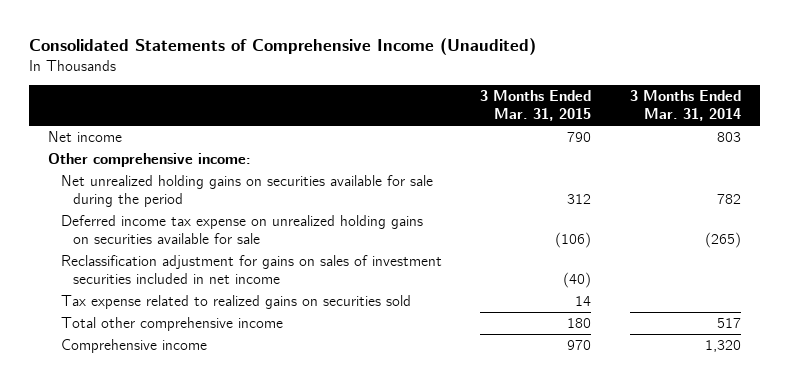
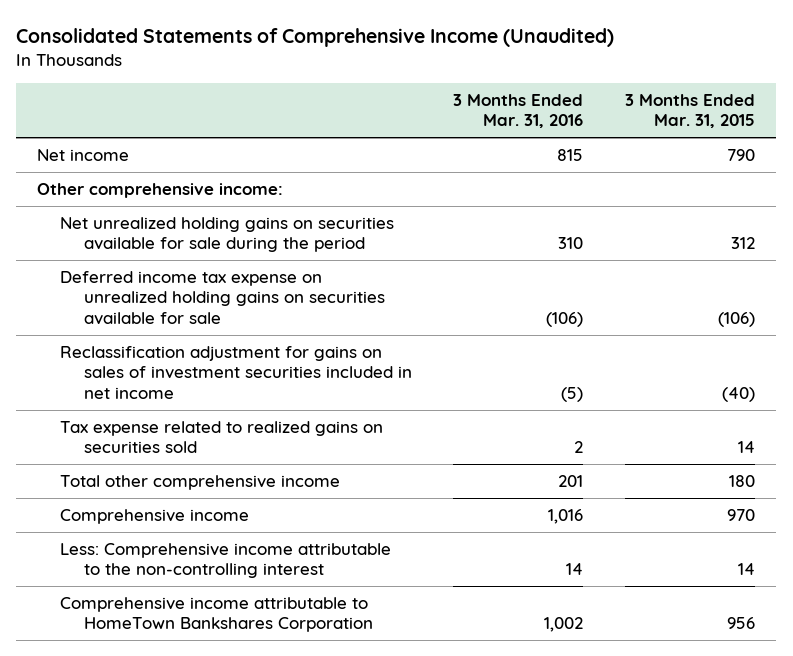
[629,90,741,122] 3 Months Ended Mar. 31, 2014 -> none
none -> [453,93,584,129] 3 Months Ended Mar. 31, 2016
none -> [60,542,392,579] Less: Comprehensive income attributable to the non-controlling interest
none -> [60,596,373,633] Comprehensive income attributable to HomeTown Bankshares Corporation

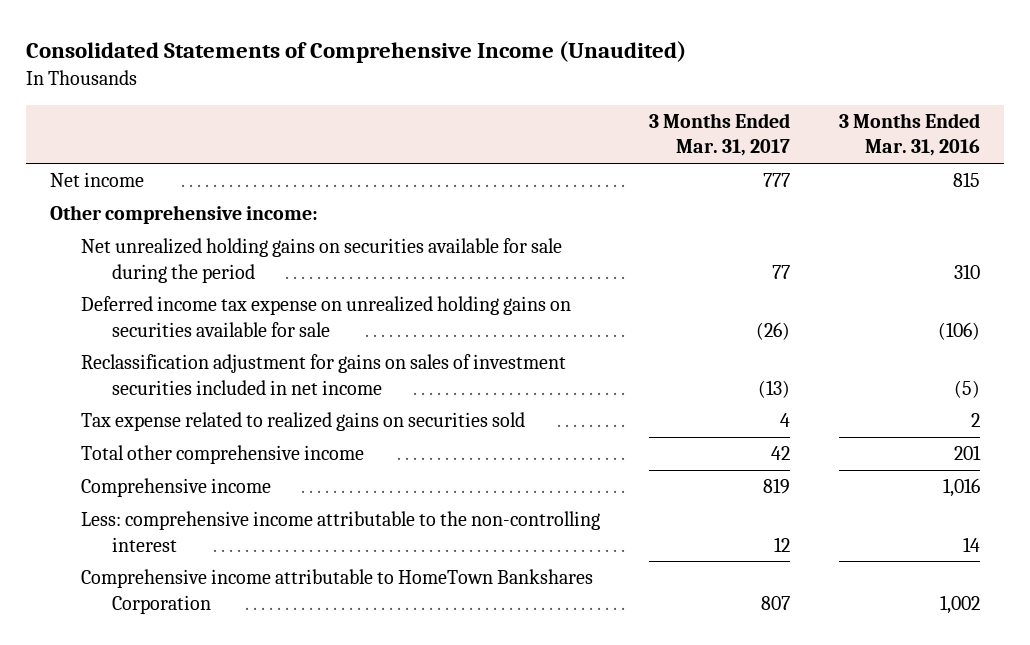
[625,93,756,129] 3 Months Ended Mar. 31, 2015 -> none
none -> [649,113,791,157] 3 Months Ended Mar. 31, 2017
[60,542,392,579] Less: Comprehensive income attributable to the non-controlling interest -> [81,511,601,552] Less: comprehensive income attributable to the non-controlling interest

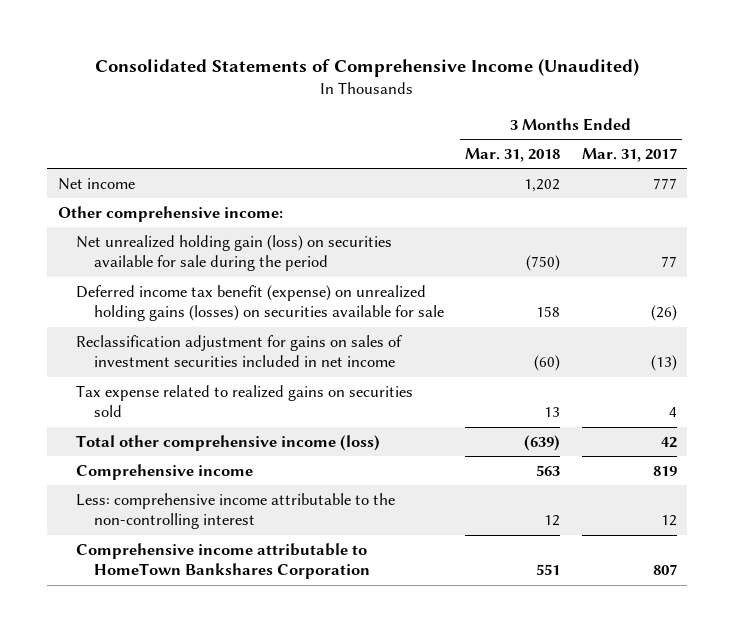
[838,113,980,157] 3 Months Ended Mar. 31, 2016 -> none
none -> [465,148,561,163] Mar. 31, 2018
[81,238,563,283] Net unrealized holding gains on securities available for sale during the period -> [75,234,392,272] Net unrealized holding gain (loss) on securities available for sale during the period
[81,296,572,337] Deferred income tax expense on unrealized holding gains on securities available for sale -> [75,284,444,322] Deferred income tax benefit (expense) on unrealized holding gains (losses) on securities available for sale
[81,445,365,465] Total other comprehensive income -> [75,434,380,451] Total other comprehensive income (loss)

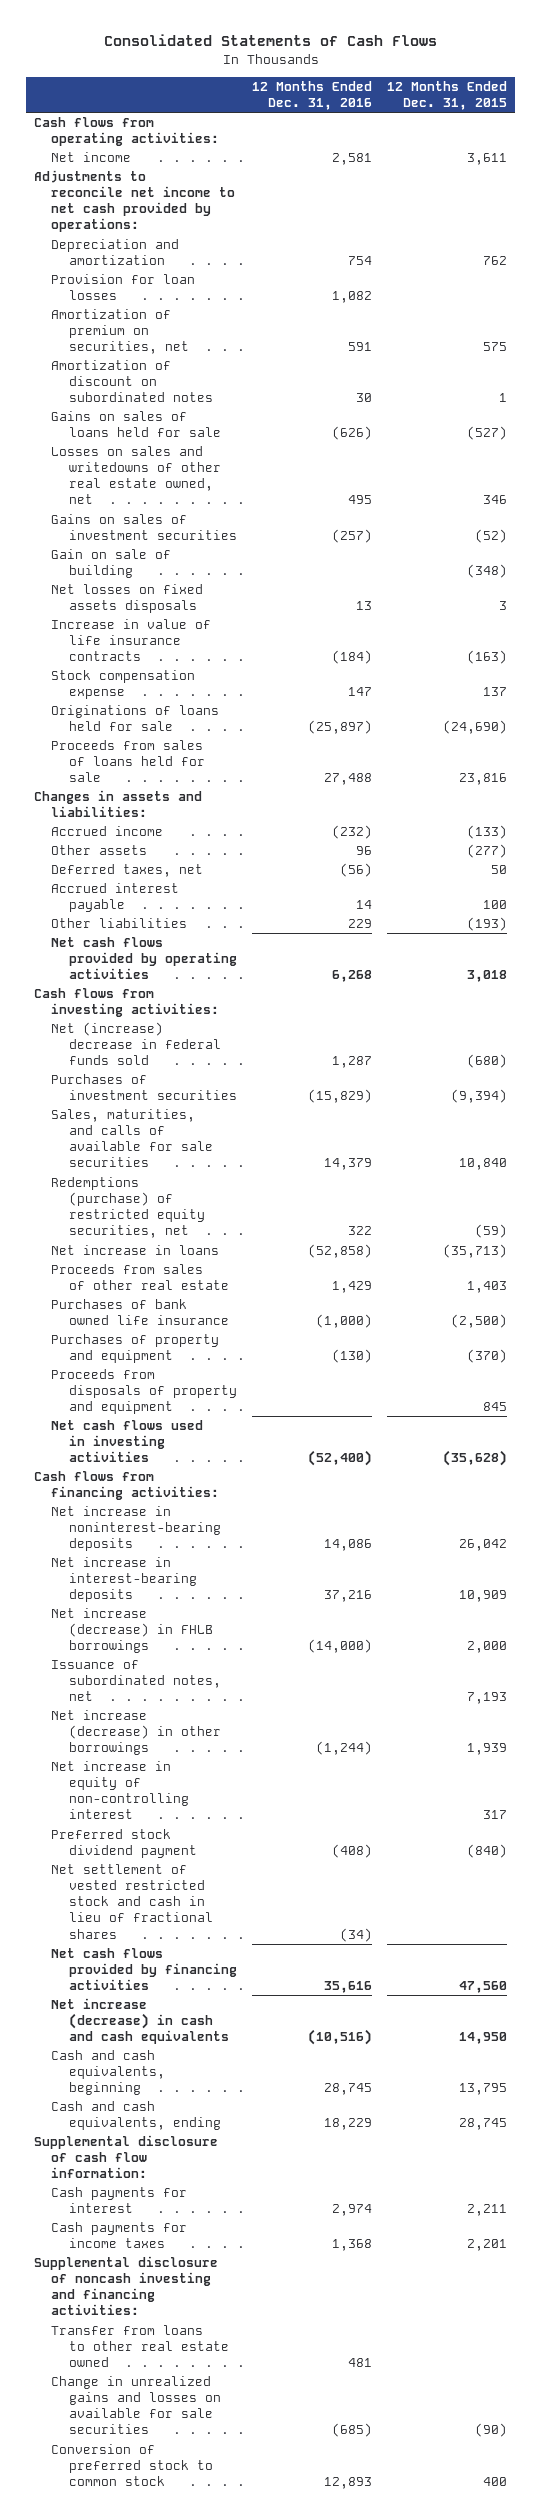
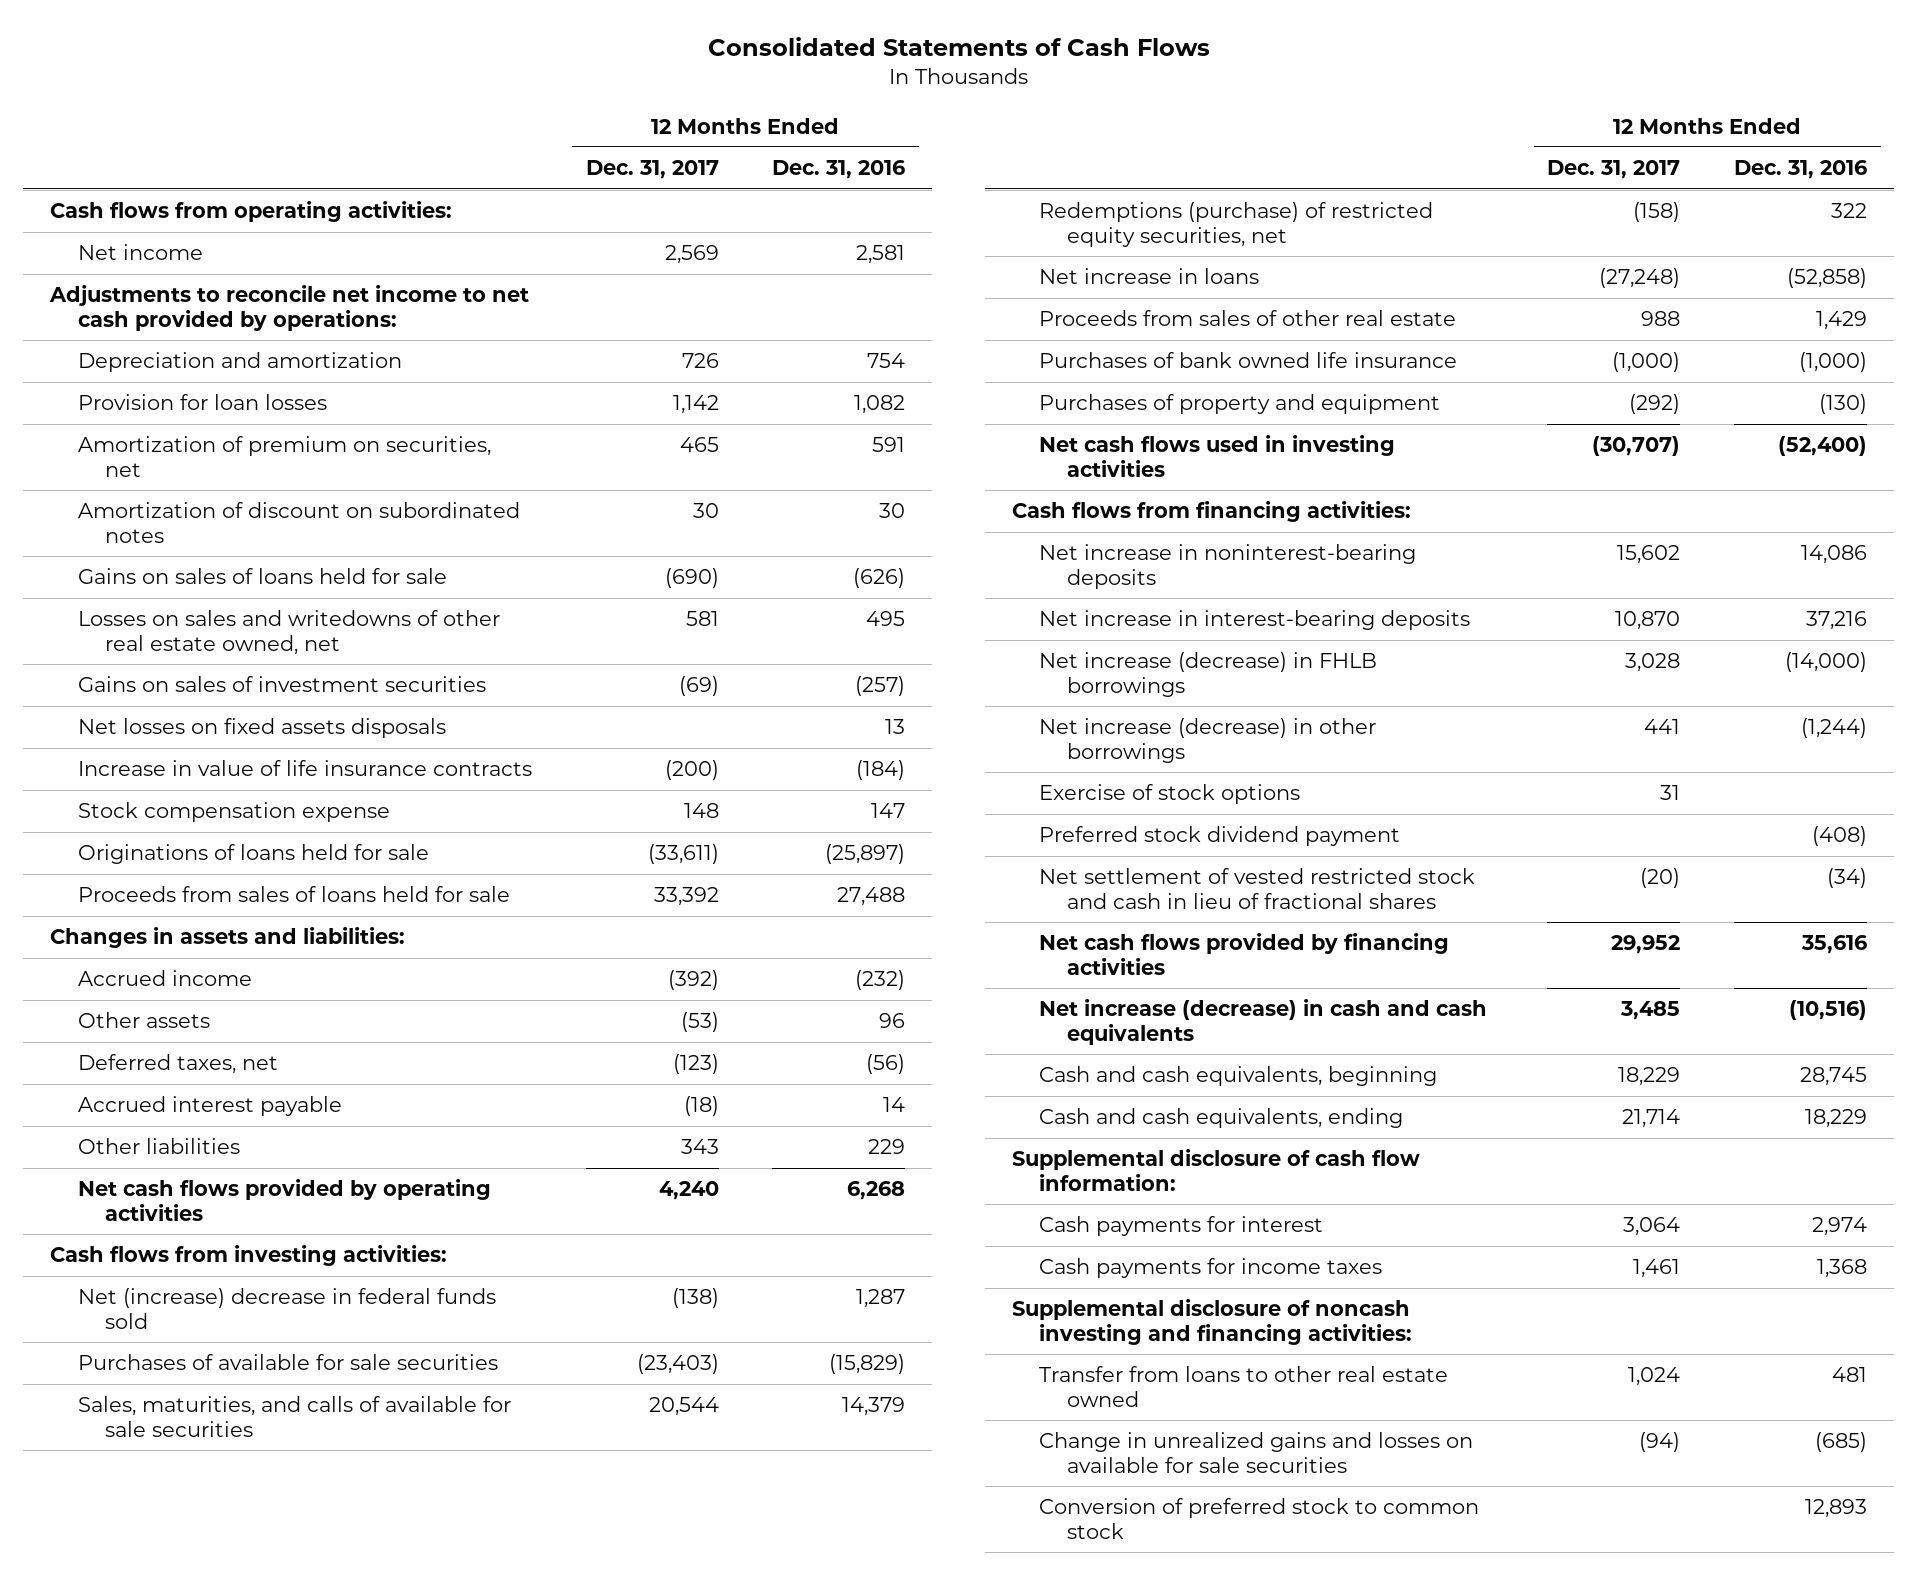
[387,81,508,111] 12 Months Ended Dec. 31, 2015 -> none
none -> [585,160,719,180] Dec. 31, 2017
[51,549,172,579] Gain on sale of building -> none
[51,1074,237,1101] Purchases of investment securities -> [77,1354,498,1371] Purchases of available for sale securities
[51,1369,237,1415] Proceeds from disposals of property and equipment -> none
[51,1660,221,1702] Issuance of subordinated notes, net -> none
[51,1761,189,1820] Net increase in equity of non-controlling interest -> none
none -> [1039,784,1301,805] Exercise of stock options

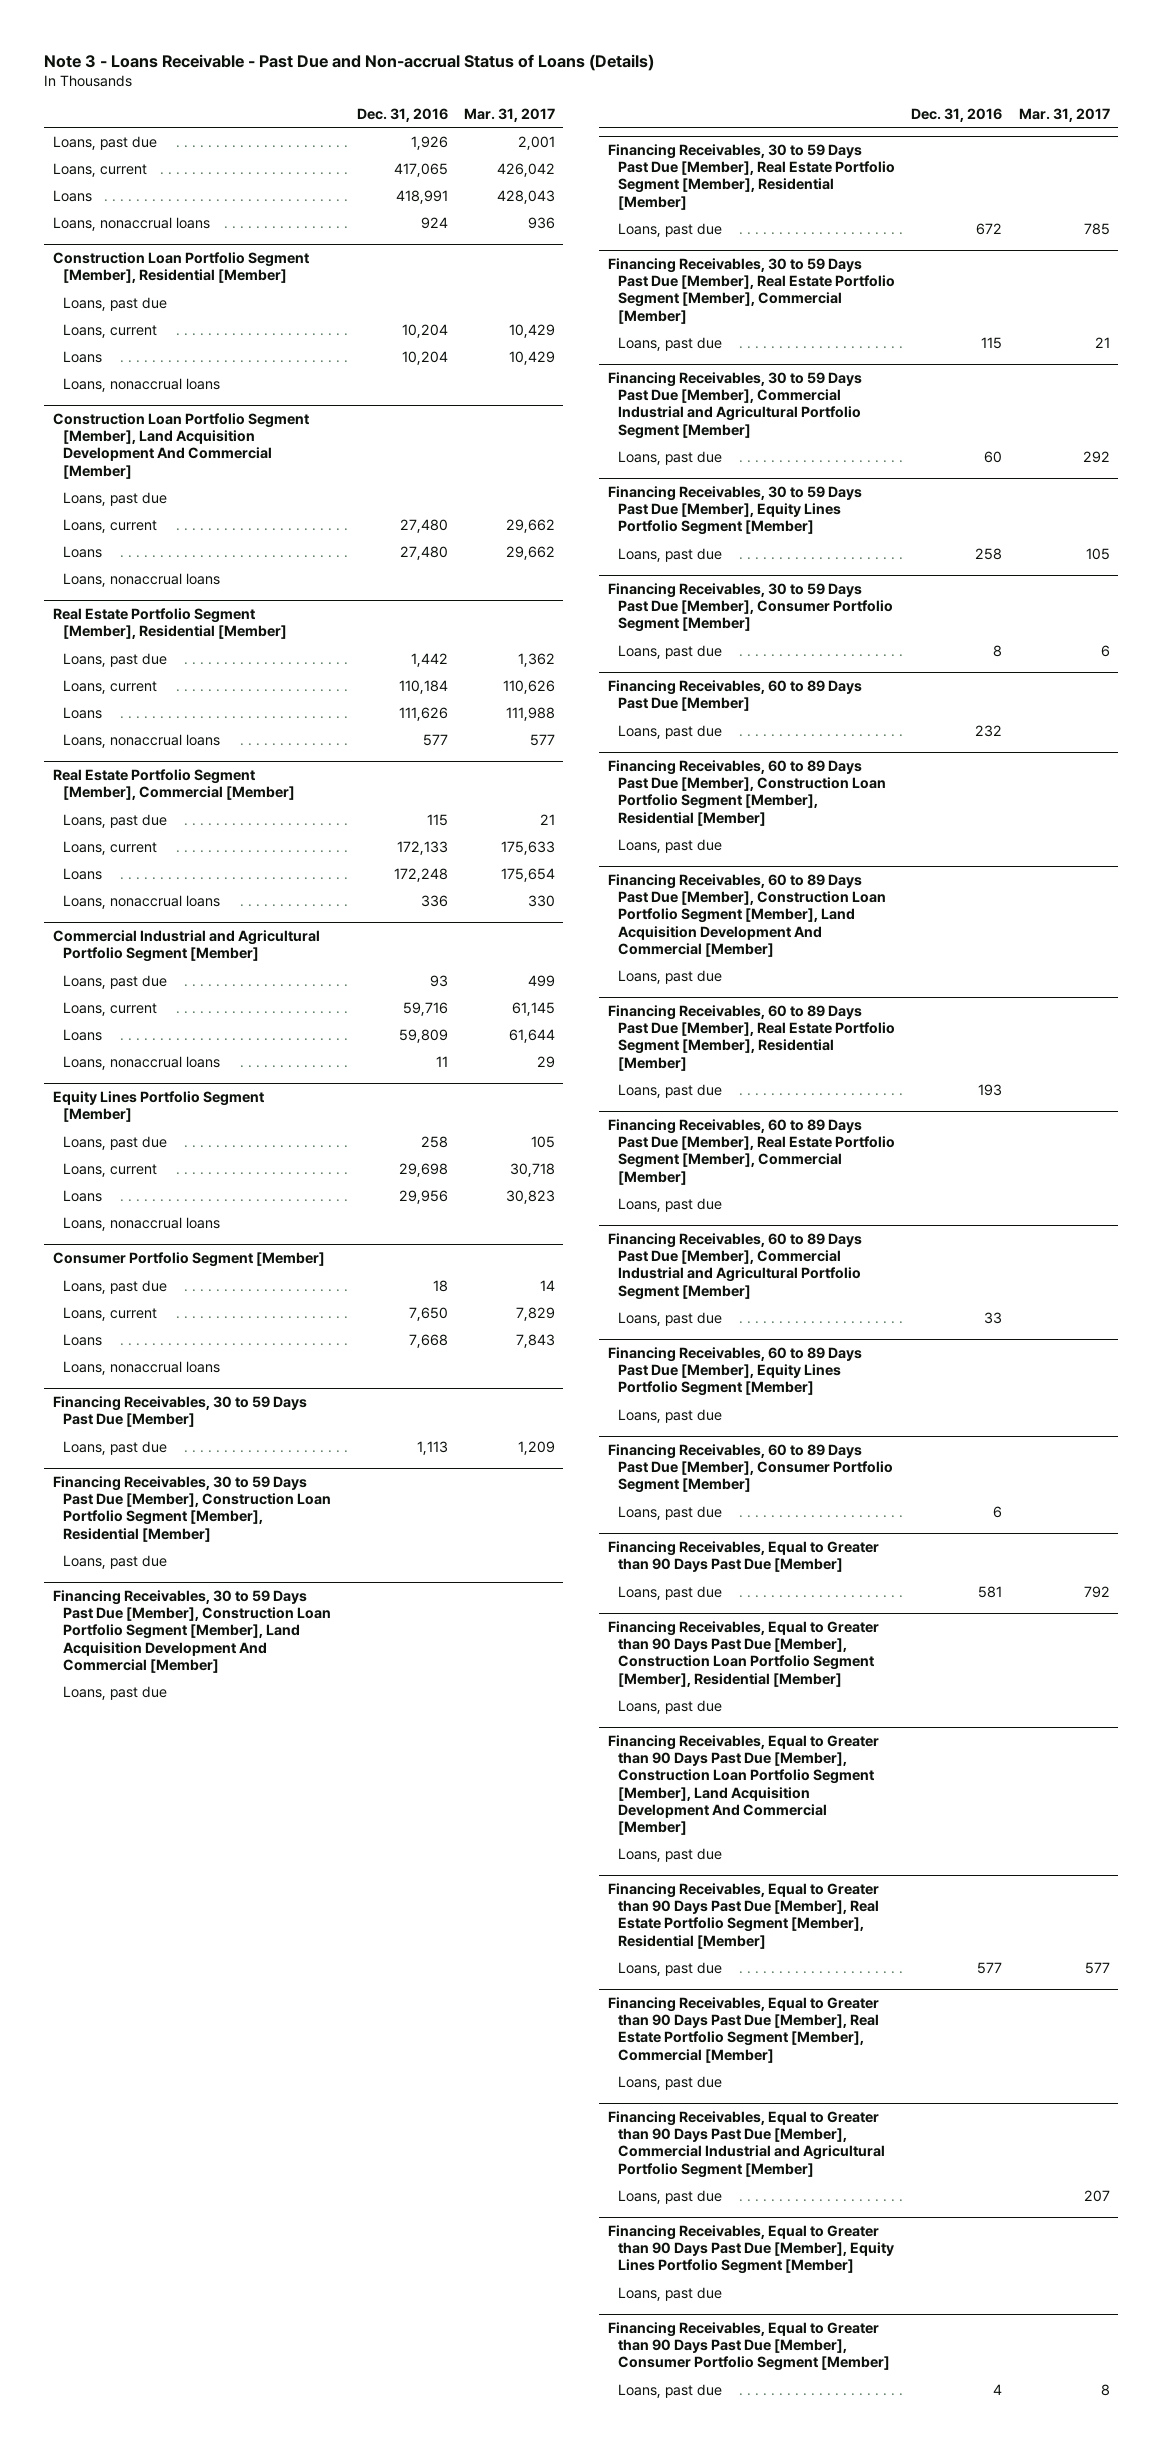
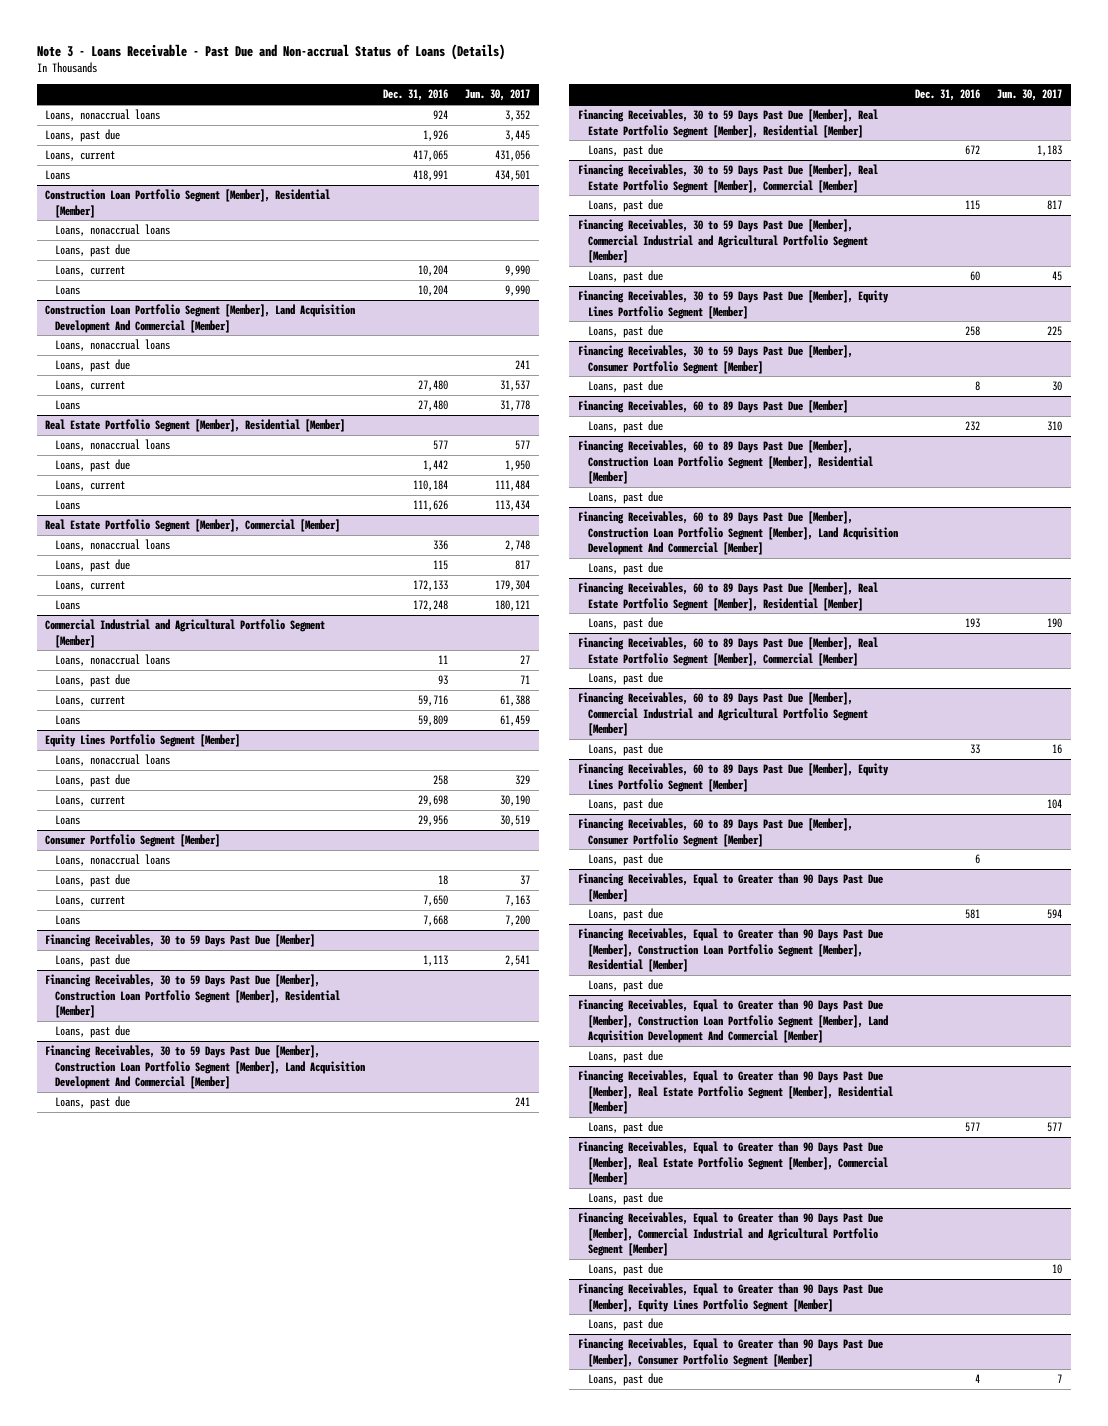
[464,107,556,122] Mar. 31, 2017 -> none
none -> [464,89,530,102] Jun. 30, 2017
[52,216,210,231] Loans, nonaccrual loans -> [45,109,161,122] Loans, nonaccrual loans
[63,377,221,392] Loans, nonaccrual loans -> [55,224,171,237] Loans, nonaccrual loans
[63,572,221,587] Loans, nonaccrual loans -> [55,339,171,352] Loans, nonaccrual loans
[63,733,221,748] Loans, nonaccrual loans -> [55,439,171,452] Loans, nonaccrual loans
[63,894,221,909] Loans, nonaccrual loans -> [55,539,171,552] Loans, nonaccrual loans
[63,1055,221,1070] Loans, nonaccrual loans -> [55,654,171,667] Loans, nonaccrual loans
[63,1216,221,1231] Loans, nonaccrual loans -> [55,754,171,767] Loans, nonaccrual loans
[63,1360,221,1375] Loans, nonaccrual loans -> [55,854,171,867] Loans, nonaccrual loans

